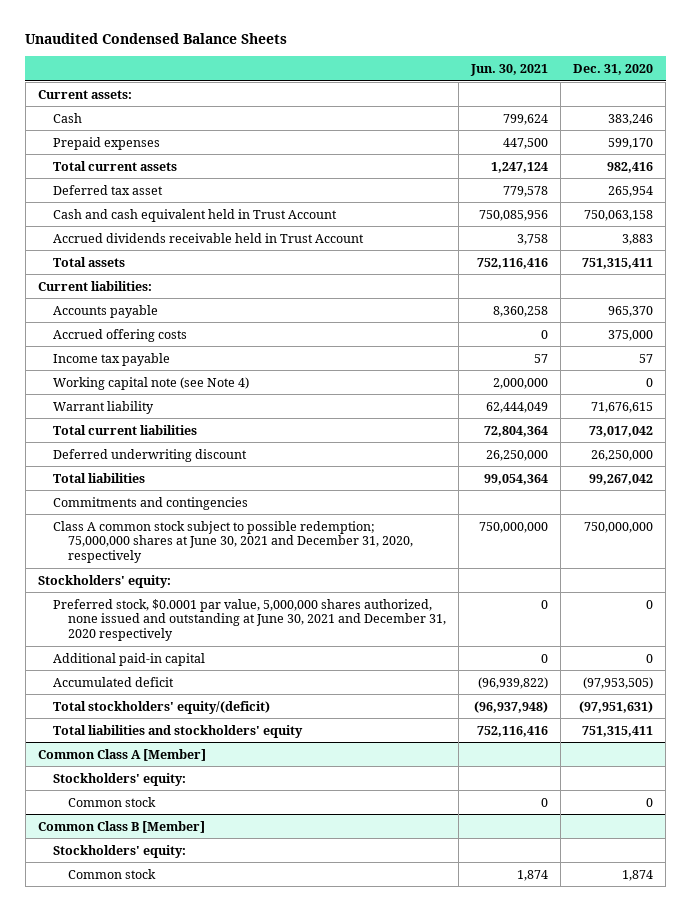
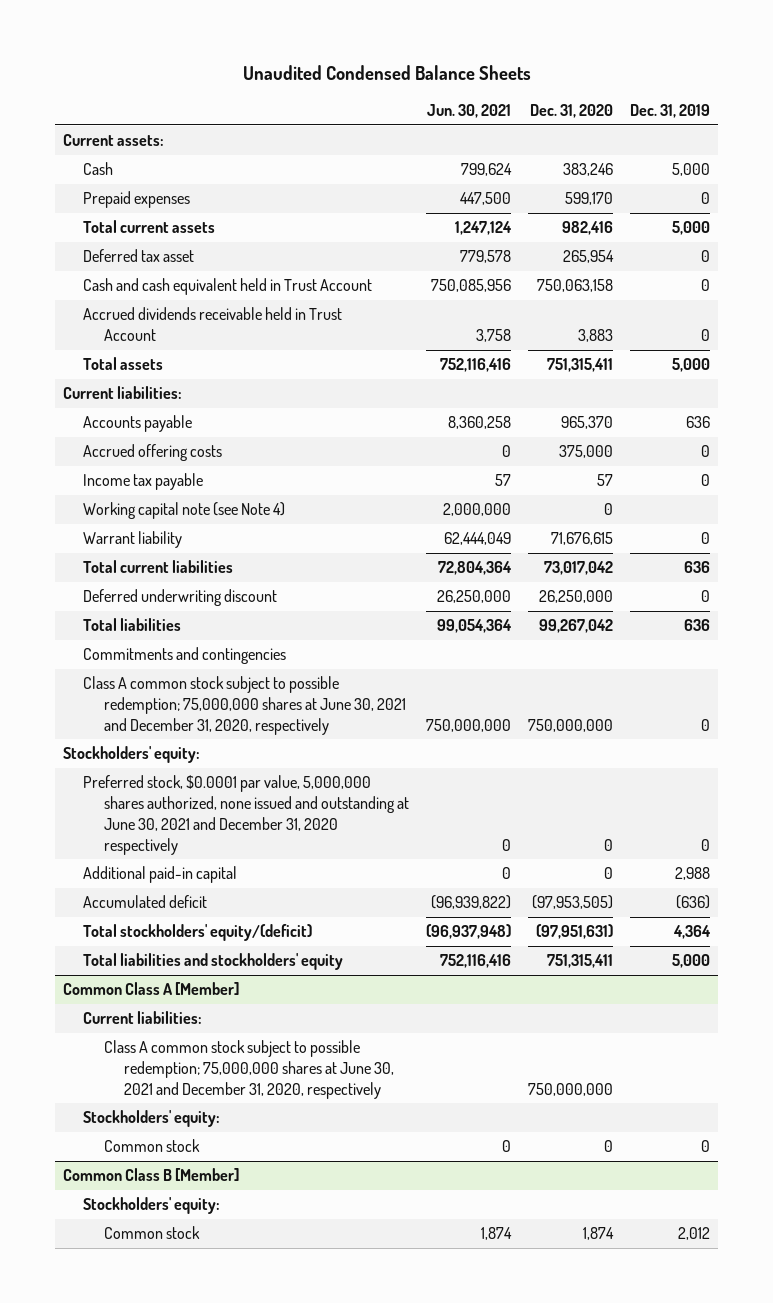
none -> [629,104,710,119] Dec. 31, 2019
none -> [83,1011,203,1025] Current liabilities:
none -> [103,1040,394,1099] Class A common stock subject to possible redemption; 75,000,000 shares at June 30, 2021 and December 31, 2020, respectively

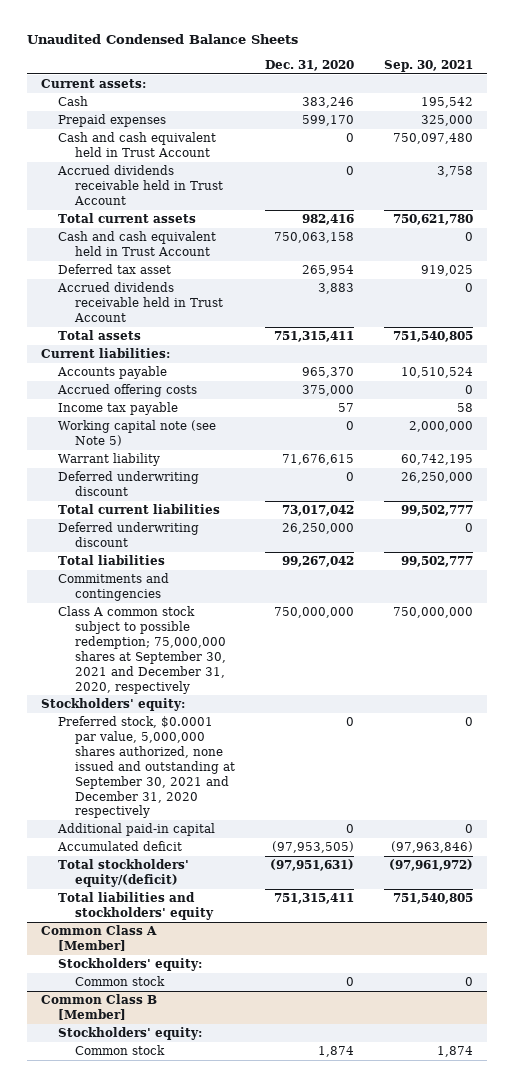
[426,104,511,119] Jun. 30, 2021 -> none
[629,104,710,119] Dec. 31, 2019 -> none
none -> [383,60,473,73] Sep. 30, 2021
none -> [58,132,217,158] Cash and cash equivalent held in Trust Account
none -> [57,165,224,205] Accrued dividends receivable held in Trust Account
[83,249,195,263] Deferred tax asset -> [58,264,172,275] Deferred tax asset
[83,502,286,520] Working capital note (see Note 4) -> [58,420,217,447] Working capital note (see Note 5)
none -> [58,471,200,497] Deferred underwriting discount
[83,676,406,735] Class A common stock subject to possible redemption; 75,000,000 shares at June 30, 2021 and December 31, 2020, respectively -> [58,606,227,694] Class A common stock subject to possible redemption; 75,000,000 shares at September 30, 2021 and December 31, 2020, respectively
[83,775,409,855] Preferred stock, $0.0001 par value, 5,000,000 shares authorized, none issued and outstanding at June 30, 2021 and December 31, 2020 respectively -> [58,716,236,819] Preferred stock, $0.0001 par value, 5,000,000 shares authorized, none issued and outstanding at September 30, 2021 and December 31, 2020 respectively
[83,1011,203,1025] Current liabilities: -> none
[103,1040,394,1099] Class A common stock subject to possible redemption; 75,000,000 shares at June 30, 2021 and December 31, 2020, respectively -> none

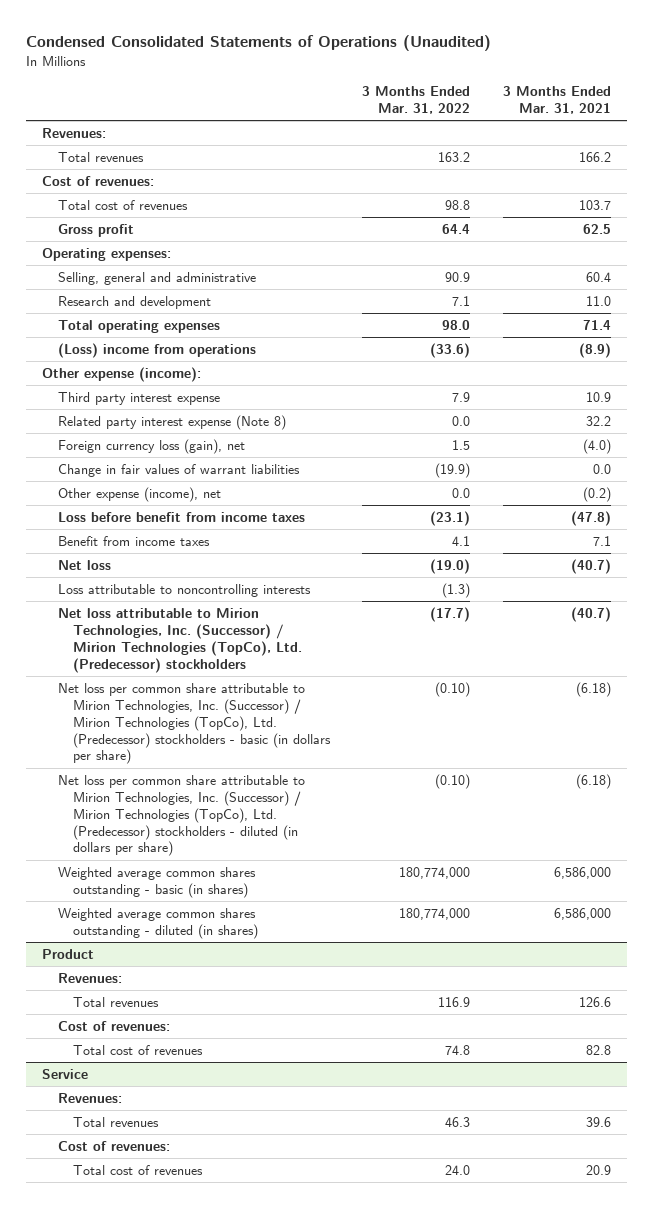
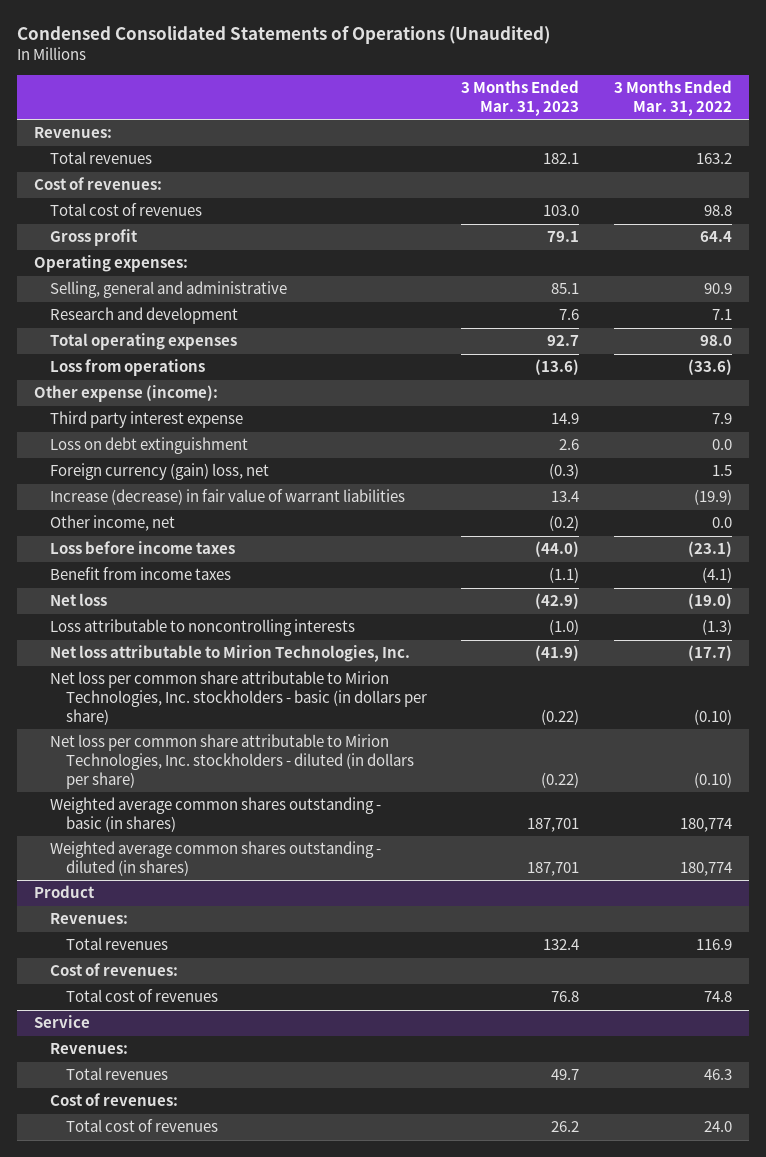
[502,86,611,115] 3 Months Ended Mar. 31, 2021 -> none
none -> [461,80,580,116] 3 Months Ended Mar. 31, 2023
[57,342,256,358] (Loss) income from operations -> [50,359,206,377] Loss from operations
[57,414,286,430] Related party interest expense (Note 8) -> none
none -> [50,437,249,455] Loss on debt extinguishment
[57,438,245,454] Foreign currency loss (gain), net -> [50,463,270,481] Foreign currency (gain) loss, net
[57,463,300,477] Change in fair values of warrant liabilities -> [50,489,406,506] Increase (decrease) in fair value of warrant liabilities
[57,486,221,502] Other expense (income), net -> [50,515,176,532] Other income, net
[57,511,305,522] Loss before benefit from income taxes -> [50,541,236,555] Loss before income taxes
[452,535,471,546] 4.1 -> [701,567,732,584] (4.1)
[57,607,302,673] Net loss attributable to Mirion Technologies, Inc. (Successor) / Mirion Technologies (TopCo), Ltd. (Predecessor) stockholders -> [50,645,411,663] Net loss attributable to Mirion Technologies, Inc.
[57,682,331,765] Net loss per common share attributable to Mirion Technologies, Inc. (Successor) / Mirion Technologies (TopCo), Ltd. (Predecessor) stockholders - basic (in dollars per share) -> [50,671,427,725] Net loss per common share attributable to Mirion Technologies, Inc. stockholders - basic (in dollars per share)
[57,774,305,857] Net loss per common share attributable to Mirion Technologies, Inc. (Successor) / Mirion Technologies (TopCo), Ltd. (Predecessor) stockholders - diluted (in dollars per share) -> [50,734,414,789] Net loss per common share attributable to Mirion Technologies, Inc. stockholders - diluted (in dollars per share)
[399,866,471,879] 180,774,000 -> [679,818,732,833] 180,774
[399,907,471,920] 180,774,000 -> [679,862,732,877] 180,774

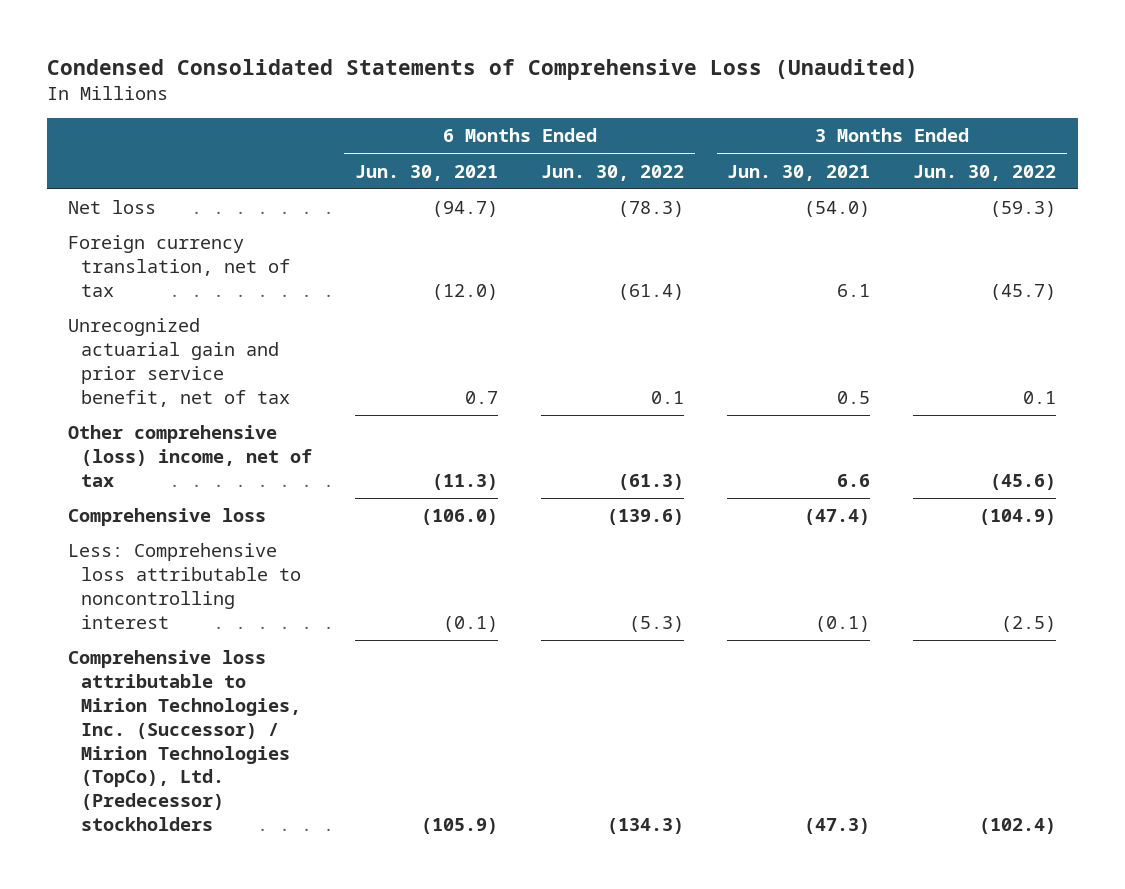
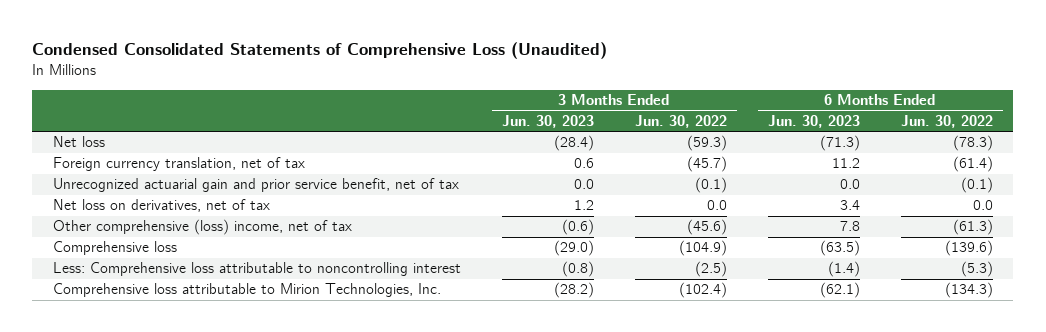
[355,164,499,181] Jun. 30, 2021 -> none
[727,164,871,181] Jun. 30, 2021 -> none
none -> [501,115,594,129] Jun. 30, 2023
none -> [767,115,860,129] Jun. 30, 2023
[651,390,685,404] 0.1 -> [960,177,993,194] (0.1)
[1023,390,1057,404] 0.1 -> [694,177,727,194] (0.1)
none -> [52,199,270,213] Net loss on derivatives, net of tax
[68,650,302,832] Comprehensive loss attributable to Mirion Technologies, Inc. (Successor) / Mirion Technologies (TopCo), Ltd. (Predecessor) stockholders -> [52,283,441,298] Comprehensive loss attributable to Mirion Technologies, Inc.

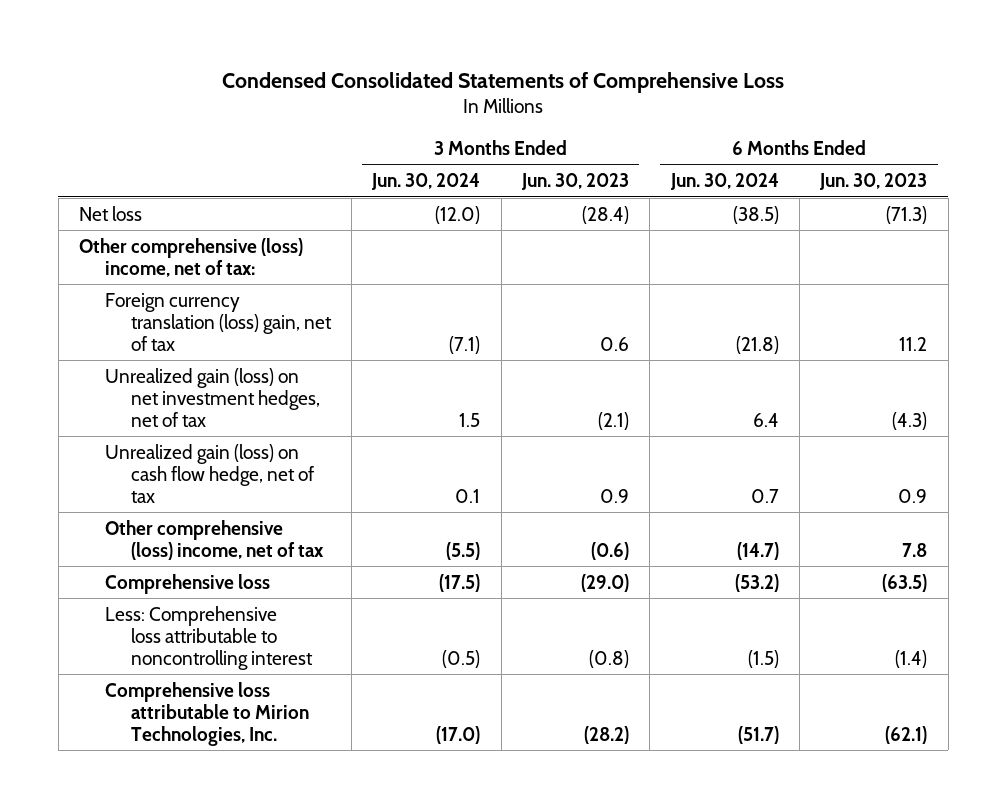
[32,42,608,60] Condensed Consolidated Statements of Comprehensive Loss (Unaudited) -> [222,71,785,93] Condensed Consolidated Statements of Comprehensive Loss
[634,115,727,129] Jun. 30, 2022 -> none
[900,115,993,129] Jun. 30, 2022 -> none
none -> [371,173,481,191] Jun. 30, 2024
none -> [669,173,779,191] Jun. 30, 2024
[52,178,459,193] Unrecognized actuarial gain and prior service benefit, net of tax -> none
none -> [79,237,304,277] Other comprehensive (loss) income, net of tax:
[52,157,305,172] Foreign currency translation, net of tax -> [105,292,332,351] Foreign currency translation (loss) gain, net of tax
none -> [105,367,320,427] Unrealized gain (loss) on net investment hedges, net of tax
[52,199,270,213] Net loss on derivatives, net of tax -> [105,443,315,503] Unrealized gain (loss) on cash flow hedge, net of tax
[573,200,594,211] 1.2 -> [600,488,630,503] 0.9
[839,200,860,211] 3.4 -> [898,488,928,503] 0.9

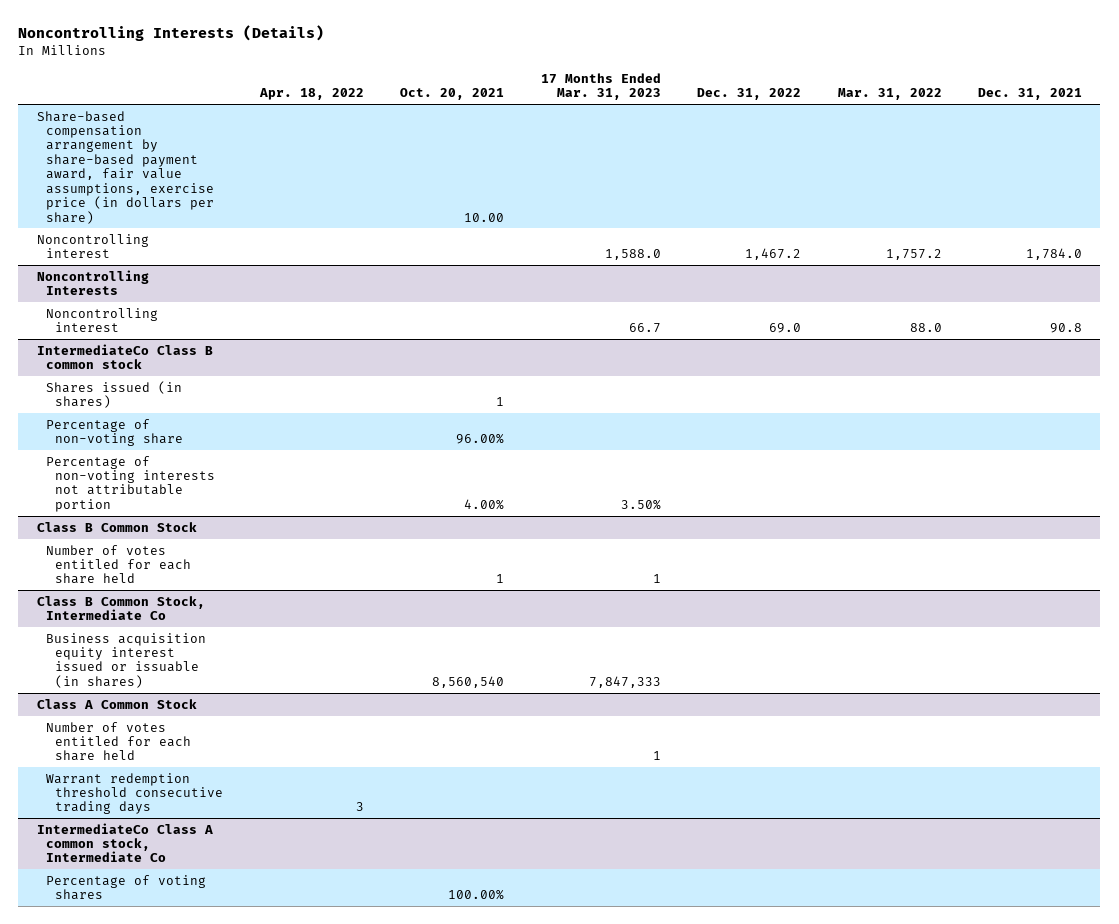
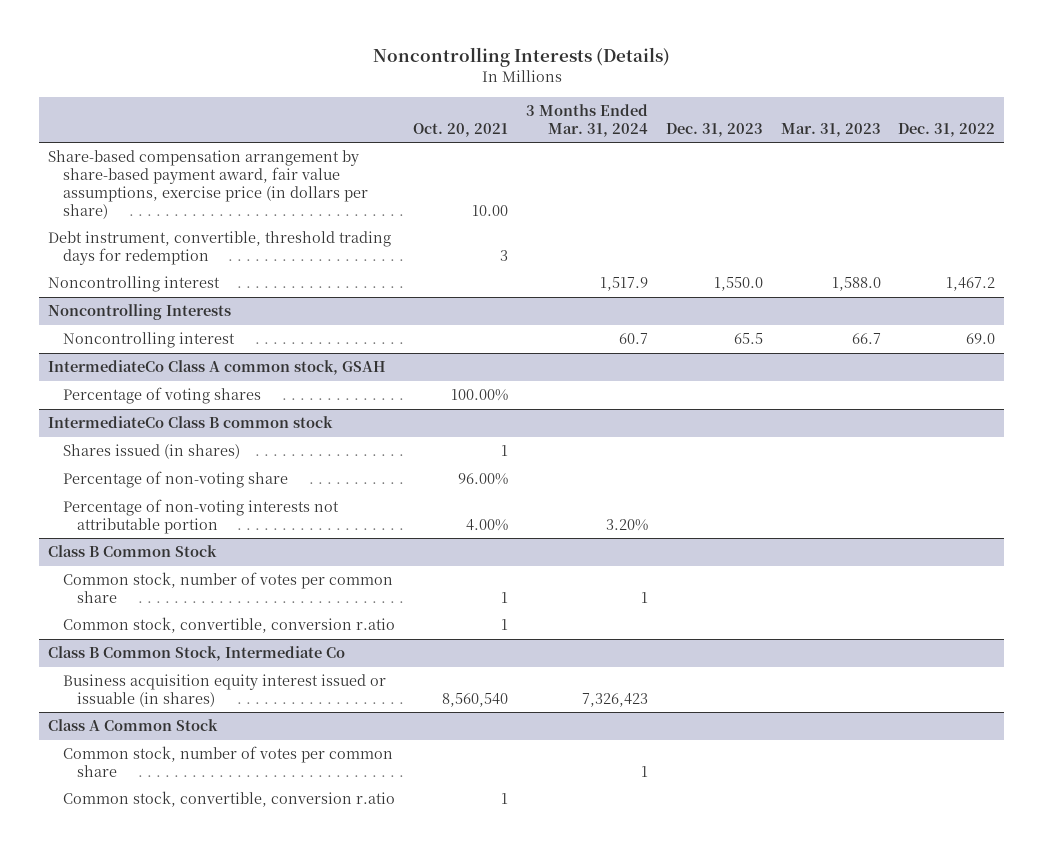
[258,88,364,101] Apr. 18, 2022 -> none
[540,72,661,101] 17 Months Ended Mar. 31, 2023 -> none
[837,88,942,101] Mar. 31, 2022 -> none
[978,88,1083,101] Dec. 31, 2021 -> none
none -> [525,103,648,137] 3 Months Ended Mar. 31, 2024
none -> [665,122,763,137] Dec. 31, 2023
none -> [780,122,881,137] Mar. 31, 2023
none -> [48,231,392,266] Debt instrument, convertible, threshold trading days for redemption
none -> [48,360,387,376] IntermediateCo Class A common stock, GSAH
none -> [62,387,261,405] Percentage of voting shares
[45,544,192,585] Number of votes entitled for each share held -> none
none -> [62,572,393,604] Common stock, number of votes per common share
none -> [62,617,395,634] Common stock, convertible, conversion r.atio
[45,721,192,762] Number of votes entitled for each share held -> none
[45,772,224,815] Warrant redemption threshold consecutive trading days -> none
[36,822,213,863] IntermediateCo Class A common stock, Intermediate Co -> none
[45,874,206,901] Percentage of voting shares -> none
none -> [62,746,393,778] Common stock, number of votes per common share
none -> [62,791,395,808] Common stock, convertible, conversion r.atio

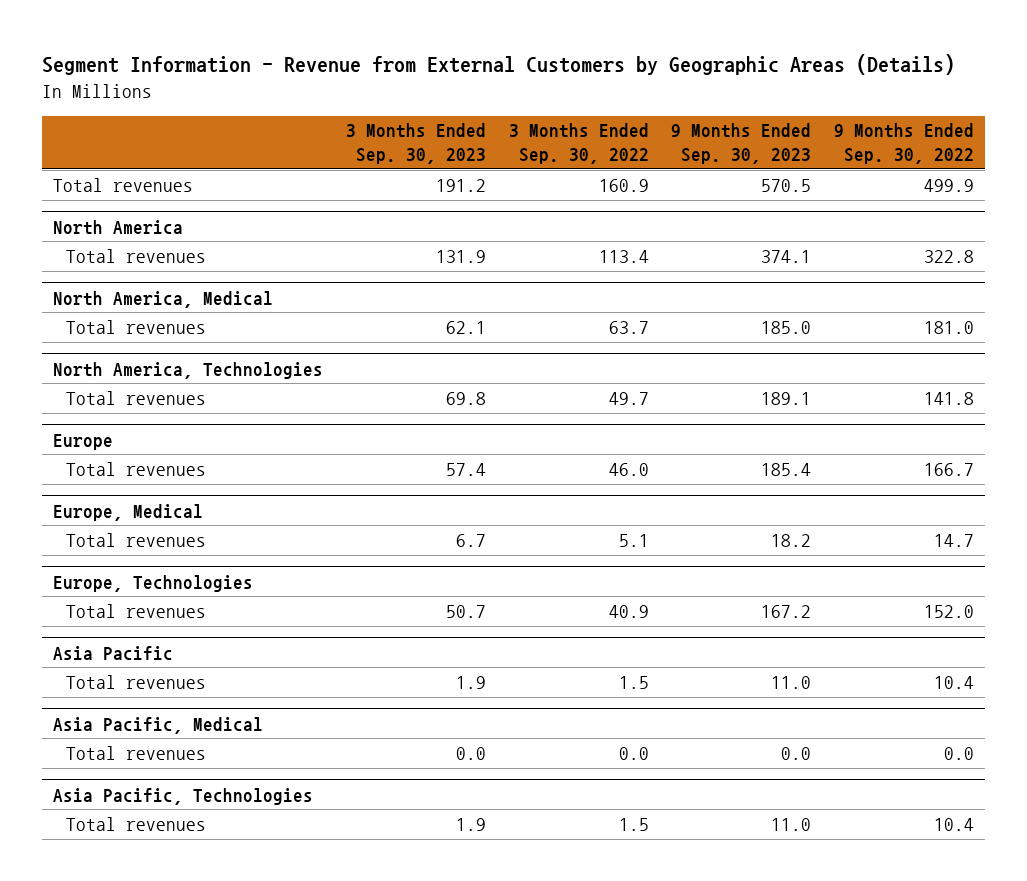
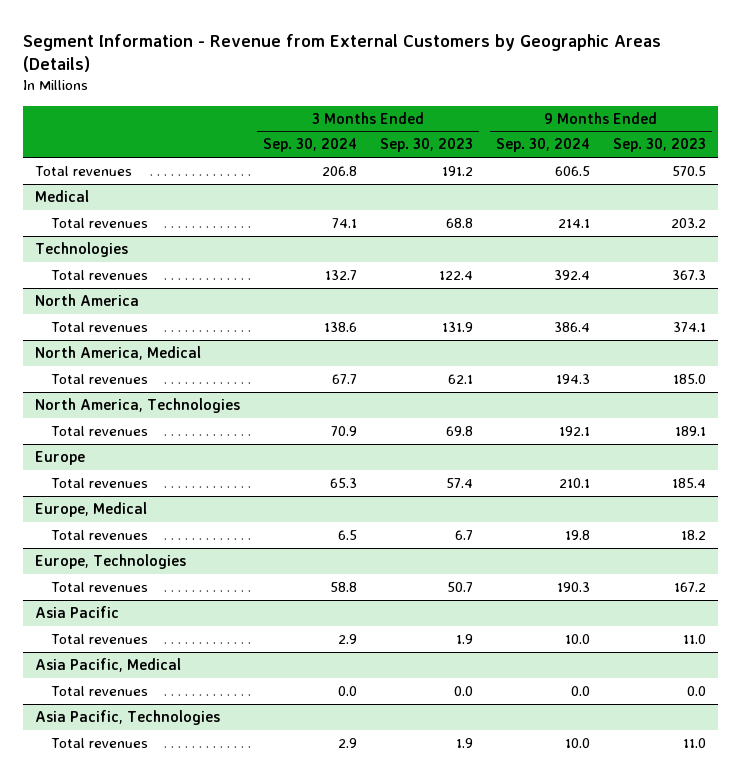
[508,123,649,165] 3 Months Ended Sep. 30, 2022 -> none
[833,123,974,165] 9 Months Ended Sep. 30, 2022 -> none
none -> [262,138,357,153] Sep. 30, 2024
none -> [496,138,591,153] Sep. 30, 2024
none -> [34,190,89,203] Medical
none -> [51,218,149,229] Total revenues
none -> [34,242,128,258] Technologies
none -> [51,270,149,281] Total revenues

